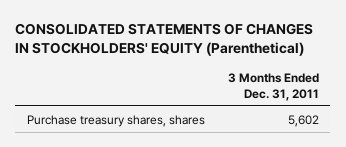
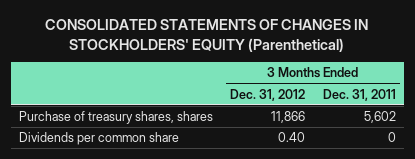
none -> [230,88,306,101] Dec. 31, 2012
[26,114,205,127] Purchase treasury shares, shares -> [19,111,214,125] Purchase of treasury shares, shares
none -> [19,132,180,146] Dividends per common share

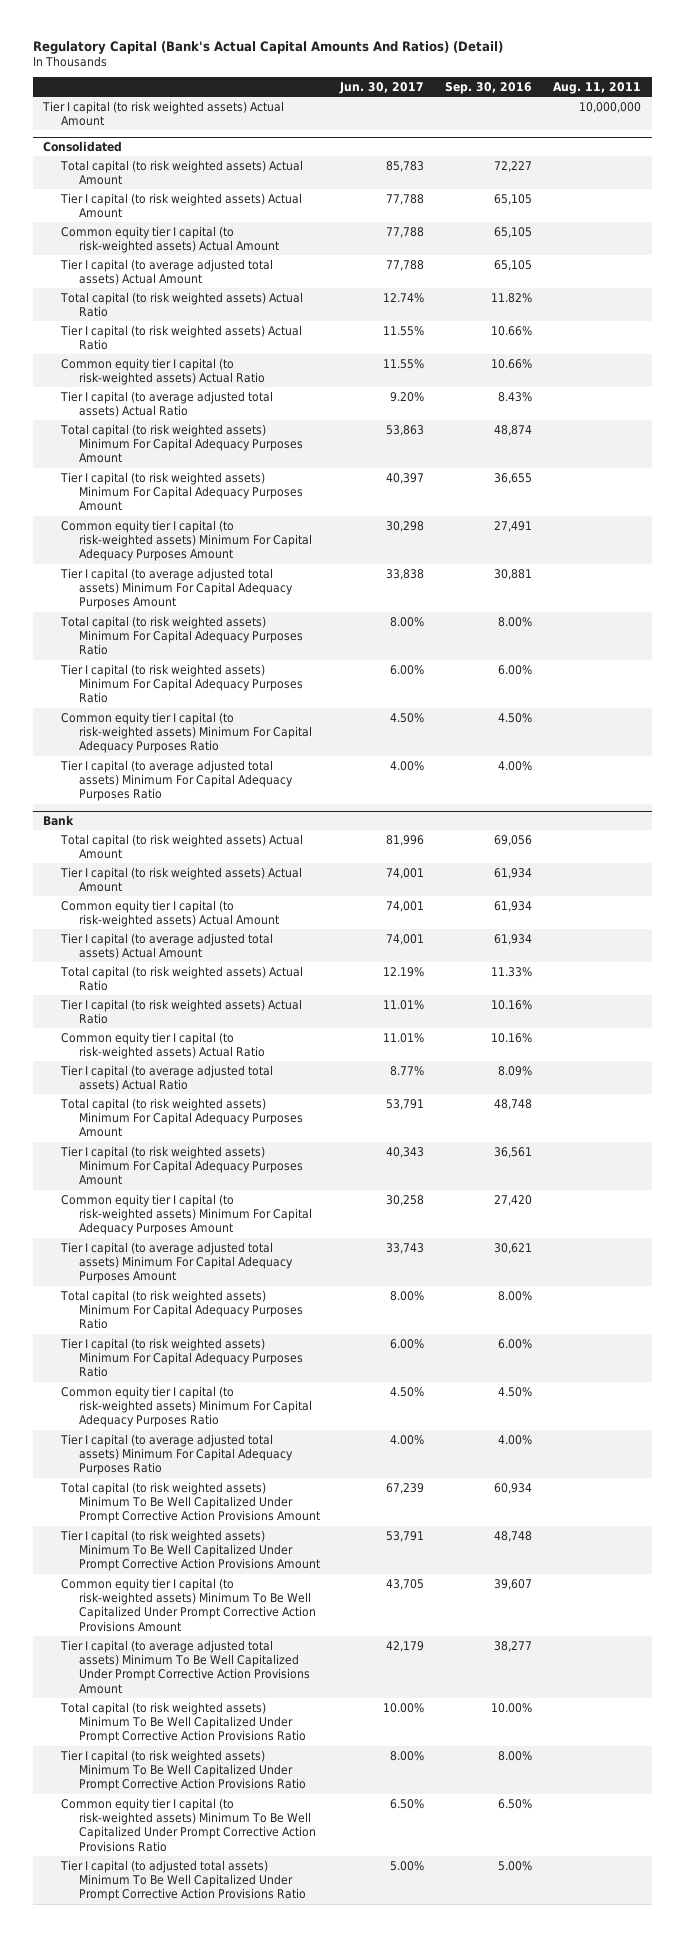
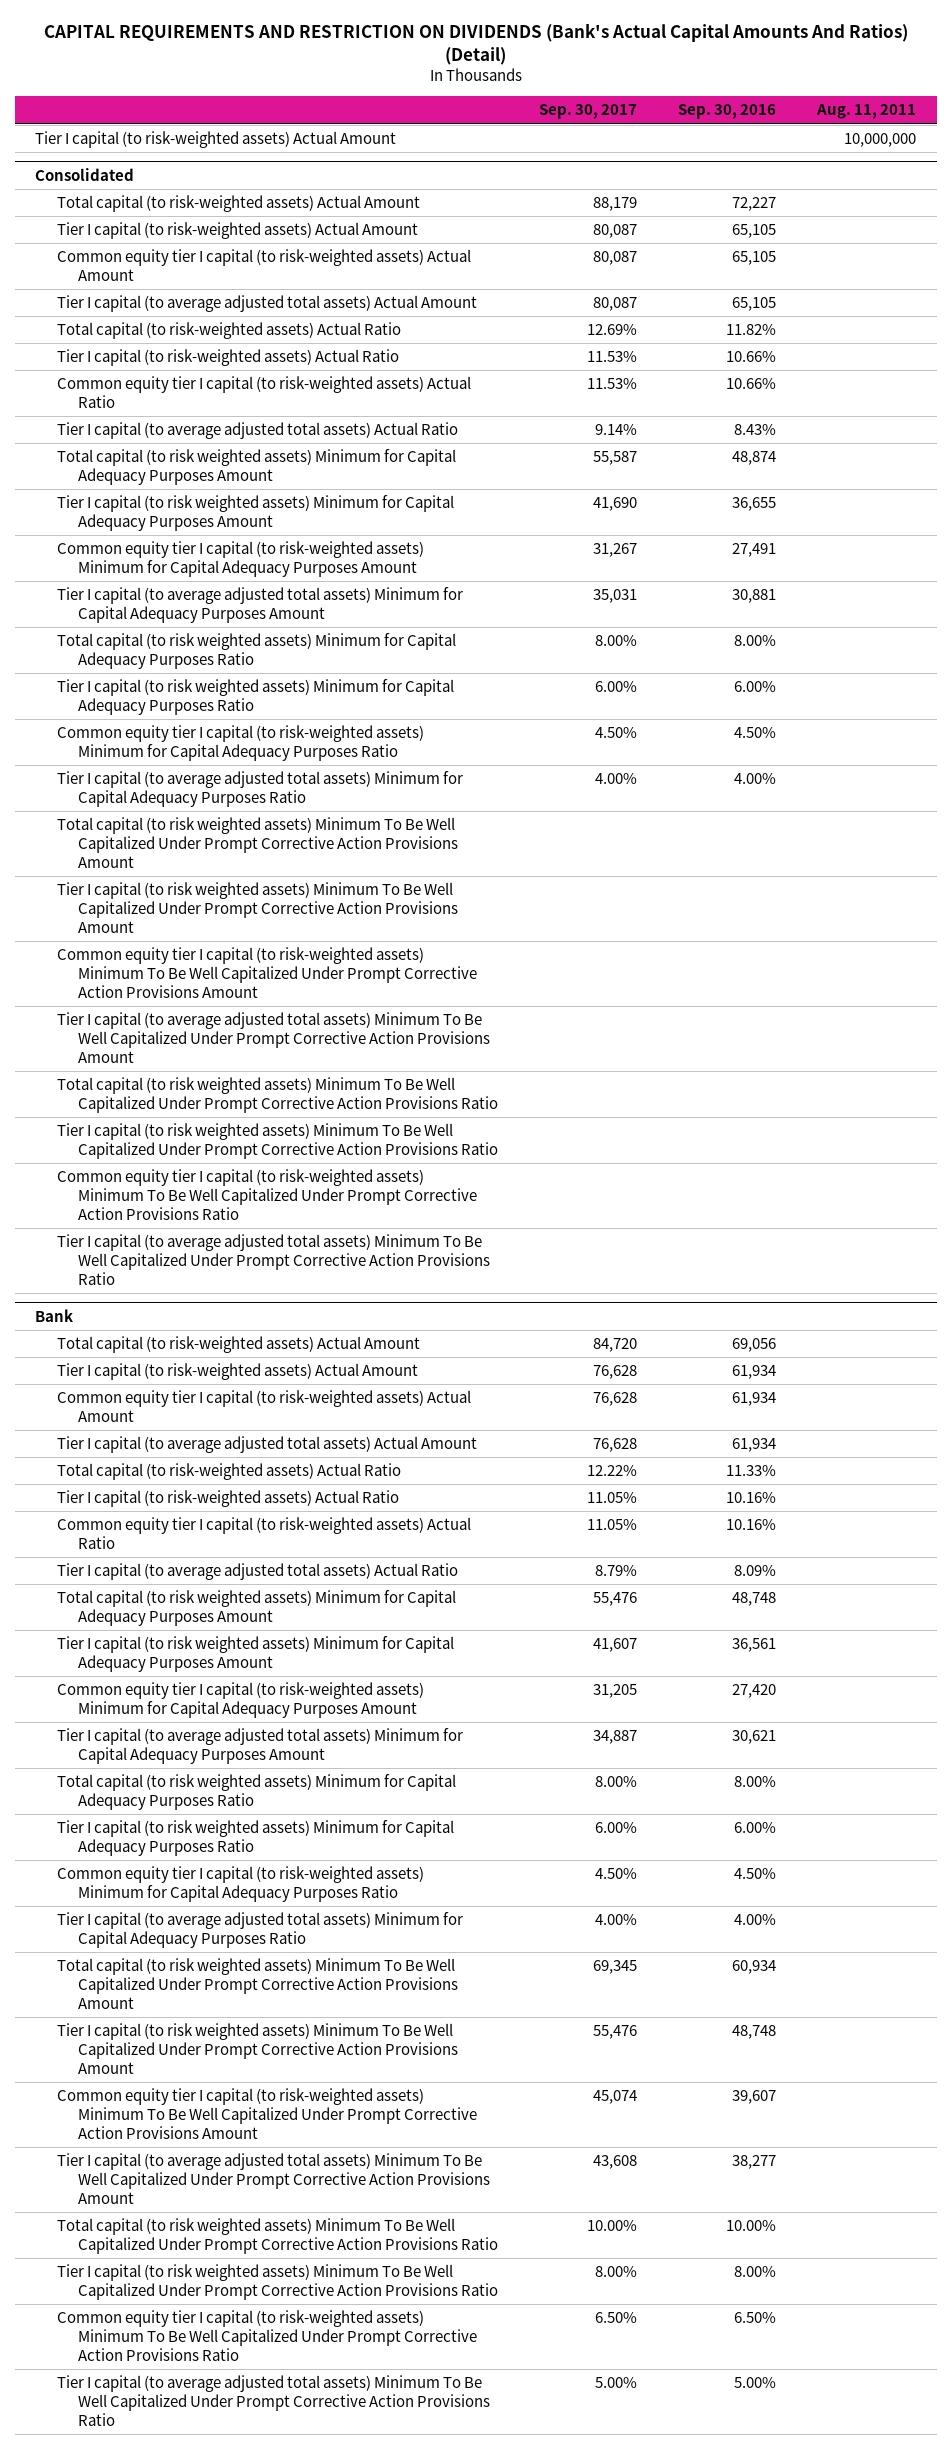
[32,40,503,54] Regulatory Capital (Bank's Actual Capital Amounts And Ratios) (Detail) -> [43,22,908,66] CAPITAL REQUIREMENTS AND RESTRICTION ON DIVIDENDS (Bank's Actual Capital Amounts And Ratios) (Detail)
[339,82,425,95] Jun. 30, 2017 -> none
none -> [539,104,638,120] Sep. 30, 2017
[42,100,285,126] Tier I capital (to risk weighted assets) Actual Amount -> [35,131,397,149] Tier I capital (to risk-weighted assets) Actual Amount
[59,159,303,185] Total capital (to risk weighted assets) Actual Amount -> [56,195,420,213] Total capital (to risk-weighted assets) Actual Amount
[59,192,302,218] Tier I capital (to risk weighted assets) Actual Amount -> [56,222,418,240] Tier I capital (to risk-weighted assets) Actual Amount
[59,291,303,317] Total capital (to risk weighted assets) Actual Ratio -> [56,322,401,340] Total capital (to risk-weighted assets) Actual Ratio
[59,324,302,350] Tier I capital (to risk weighted assets) Actual Ratio -> [56,349,399,367] Tier I capital (to risk-weighted assets) Actual Ratio
[59,423,303,464] Total capital (to risk weighted assets) Minimum For Capital Adequacy Purposes Amount -> [56,449,456,485] Total capital (to risk weighted assets) Minimum for Capital Adequacy Purposes Amount
[59,471,303,512] Tier I capital (to risk weighted assets) Minimum For Capital Adequacy Purposes Amount -> [56,495,454,531] Tier I capital (to risk weighted assets) Minimum for Capital Adequacy Purposes Amount
[60,519,312,562] Common equity tier I capital (to risk-weighted assets) Minimum For Capital Adequacy Purposes Amount -> [56,541,424,577] Common equity tier I capital (to risk-weighted assets) Minimum for Capital Adequacy Purposes Amount
[59,567,293,610] Tier I capital (to average adjusted total assets) Minimum For Capital Adequacy Purposes Amount -> [56,587,463,623] Tier I capital (to average adjusted total assets) Minimum for Capital Adequacy Purposes Amount
[59,615,303,656] Total capital (to risk weighted assets) Minimum For Capital Adequacy Purposes Ratio -> [56,633,456,669] Total capital (to risk weighted assets) Minimum for Capital Adequacy Purposes Ratio
[59,663,303,704] Tier I capital (to risk weighted assets) Minimum For Capital Adequacy Purposes Ratio -> [56,679,454,715] Tier I capital (to risk weighted assets) Minimum for Capital Adequacy Purposes Ratio
[60,711,312,754] Common equity tier I capital (to risk-weighted assets) Minimum For Capital Adequacy Purposes Ratio -> [56,725,424,761] Common equity tier I capital (to risk-weighted assets) Minimum for Capital Adequacy Purposes Ratio
[59,759,293,802] Tier I capital (to average adjusted total assets) Minimum For Capital Adequacy Purposes Ratio -> [56,771,463,807] Tier I capital (to average adjusted total assets) Minimum for Capital Adequacy Purposes Ratio
none -> [56,817,458,868] Total capital (to risk weighted assets) Minimum To Be Well Capitalized Under Prompt Corrective Action Provisions Amount
none -> [56,882,458,933] Tier I capital (to risk weighted assets) Minimum To Be Well Capitalized Under Prompt Corrective Action Provisions Amount
none -> [56,947,477,998] Common equity tier I capital (to risk-weighted assets) Minimum To Be Well Capitalized Under Prompt Corrective Action Provisions Amount
none -> [56,1012,490,1063] Tier I capital (to average adjusted total assets) Minimum To Be Well Capitalized Under Prompt Corrective Action Provisions Amount
none -> [56,1077,498,1113] Total capital (to risk weighted assets) Minimum To Be Well Capitalized Under Prompt Corrective Action Provisions Ratio
none -> [56,1123,498,1159] Tier I capital (to risk weighted assets) Minimum To Be Well Capitalized Under Prompt Corrective Action Provisions Ratio
none -> [56,1169,477,1220] Common equity tier I capital (to risk-weighted assets) Minimum To Be Well Capitalized Under Prompt Corrective Action Provisions Ratio
none -> [56,1234,490,1285] Tier I capital (to average adjusted total assets) Minimum To Be Well Capitalized Under Prompt Corrective Action Provisions Ratio
[59,833,303,859] Total capital (to risk weighted assets) Actual Amount -> [56,1336,420,1354] Total capital (to risk-weighted assets) Actual Amount
[59,866,302,892] Tier I capital (to risk weighted assets) Actual Amount -> [56,1363,418,1381] Tier I capital (to risk-weighted assets) Actual Amount
[59,965,303,991] Total capital (to risk weighted assets) Actual Ratio -> [56,1463,401,1481] Total capital (to risk-weighted assets) Actual Ratio
[59,998,302,1024] Tier I capital (to risk weighted assets) Actual Ratio -> [56,1490,399,1508] Tier I capital (to risk-weighted assets) Actual Ratio
[59,1097,303,1138] Total capital (to risk weighted assets) Minimum For Capital Adequacy Purposes Amount -> [56,1590,456,1626] Total capital (to risk weighted assets) Minimum for Capital Adequacy Purposes Amount
[59,1145,303,1186] Tier I capital (to risk weighted assets) Minimum For Capital Adequacy Purposes Amount -> [56,1636,454,1672] Tier I capital (to risk weighted assets) Minimum for Capital Adequacy Purposes Amount
[60,1193,312,1236] Common equity tier I capital (to risk-weighted assets) Minimum For Capital Adequacy Purposes Amount -> [56,1682,424,1718] Common equity tier I capital (to risk-weighted assets) Minimum for Capital Adequacy Purposes Amount
[59,1241,293,1284] Tier I capital (to average adjusted total assets) Minimum For Capital Adequacy Purposes Amount -> [56,1728,463,1764] Tier I capital (to average adjusted total assets) Minimum for Capital Adequacy Purposes Amount
[59,1289,303,1330] Total capital (to risk weighted assets) Minimum For Capital Adequacy Purposes Ratio -> [56,1774,456,1810] Total capital (to risk weighted assets) Minimum for Capital Adequacy Purposes Ratio
[59,1337,303,1378] Tier I capital (to risk weighted assets) Minimum For Capital Adequacy Purposes Ratio -> [56,1820,454,1856] Tier I capital (to risk weighted assets) Minimum for Capital Adequacy Purposes Ratio
[60,1385,312,1428] Common equity tier I capital (to risk-weighted assets) Minimum For Capital Adequacy Purposes Ratio -> [56,1866,424,1902] Common equity tier I capital (to risk-weighted assets) Minimum for Capital Adequacy Purposes Ratio
[59,1433,293,1476] Tier I capital (to average adjusted total assets) Minimum For Capital Adequacy Purposes Ratio -> [56,1912,463,1948] Tier I capital (to average adjusted total assets) Minimum for Capital Adequacy Purposes Ratio
[59,1859,306,1902] Tier I capital (to adjusted total assets) Minimum To Be Well Capitalized Under Prompt Corrective Action Provisions Ratio -> [56,2375,490,2426] Tier I capital (to average adjusted total assets) Minimum To Be Well Capitalized Under Prompt Corrective Action Provisions Ratio

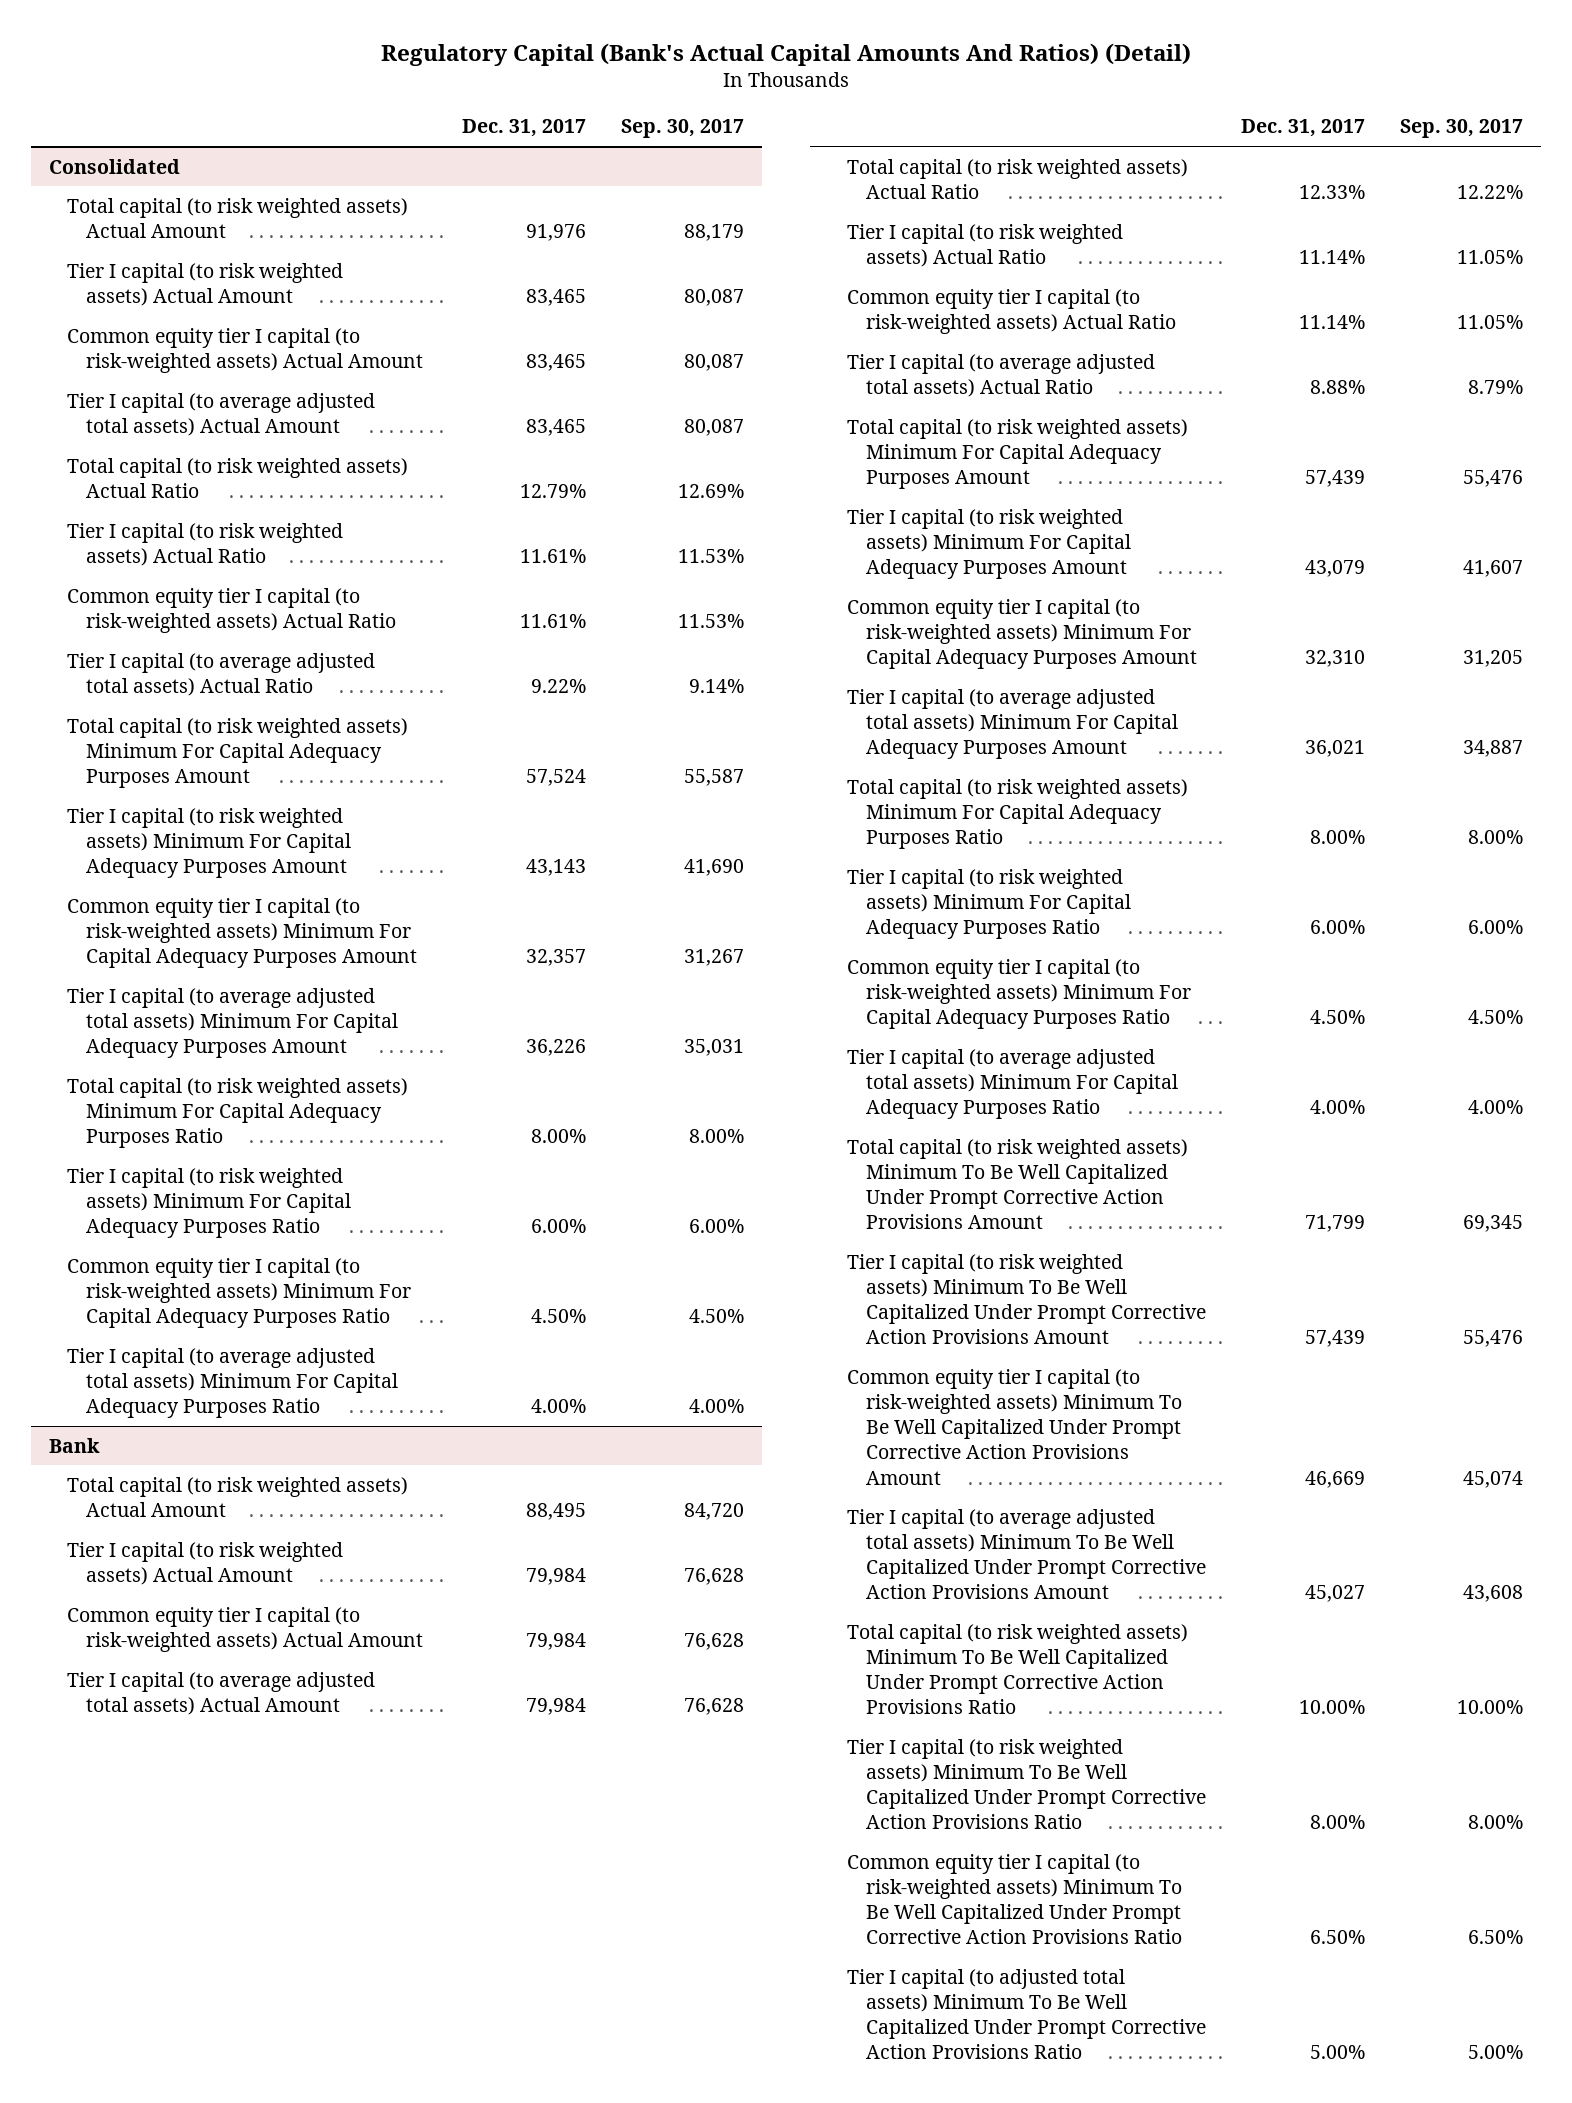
[43,22,908,66] CAPITAL REQUIREMENTS AND RESTRICTION ON DIVIDENDS (Bank's Actual Capital Amounts And Ratios) (Detail) -> [380,43,1191,67] Regulatory Capital (Bank's Actual Capital Amounts And Ratios) (Detail)
[678,104,777,120] Sep. 30, 2016 -> none
[816,104,917,120] Aug. 11, 2011 -> none
none -> [461,119,586,138] Dec. 31, 2017
[35,131,397,149] Tier I capital (to risk-weighted assets) Actual Amount -> none
[56,195,420,213] Total capital (to risk-weighted assets) Actual Amount -> [67,197,409,238] Total capital (to risk weighted assets) Actual Amount
[56,222,418,240] Tier I capital (to risk-weighted assets) Actual Amount -> [67,262,344,306] Tier I capital (to risk weighted assets) Actual Amount
[56,322,401,340] Total capital (to risk-weighted assets) Actual Ratio -> [67,457,409,498] Total capital (to risk weighted assets) Actual Ratio
[56,349,399,367] Tier I capital (to risk-weighted assets) Actual Ratio -> [67,522,344,566] Tier I capital (to risk weighted assets) Actual Ratio
[56,817,458,868] Total capital (to risk weighted assets) Minimum To Be Well Capitalized Under Prompt Corrective Action Provisions Amount -> none
[56,882,458,933] Tier I capital (to risk weighted assets) Minimum To Be Well Capitalized Under Prompt Corrective Action Provisions Amount -> none
[56,947,477,998] Common equity tier I capital (to risk-weighted assets) Minimum To Be Well Capitalized Under Prompt Corrective Action Provisions Amount -> none
[56,1012,490,1063] Tier I capital (to average adjusted total assets) Minimum To Be Well Capitalized Under Prompt Corrective Action Provisions Amount -> none
[56,1077,498,1113] Total capital (to risk weighted assets) Minimum To Be Well Capitalized Under Prompt Corrective Action Provisions Ratio -> none
[56,1123,498,1159] Tier I capital (to risk weighted assets) Minimum To Be Well Capitalized Under Prompt Corrective Action Provisions Ratio -> none
[56,1169,477,1220] Common equity tier I capital (to risk-weighted assets) Minimum To Be Well Capitalized Under Prompt Corrective Action Provisions Ratio -> none
[56,1234,490,1285] Tier I capital (to average adjusted total assets) Minimum To Be Well Capitalized Under Prompt Corrective Action Provisions Ratio -> none
[56,449,456,485] Total capital (to risk weighted assets) Minimum for Capital Adequacy Purposes Amount -> [67,717,409,789] Total capital (to risk weighted assets) Minimum For Capital Adequacy Purposes Amount
[56,495,454,531] Tier I capital (to risk weighted assets) Minimum for Capital Adequacy Purposes Amount -> [67,807,352,879] Tier I capital (to risk weighted assets) Minimum For Capital Adequacy Purposes Amount
[56,541,424,577] Common equity tier I capital (to risk-weighted assets) Minimum for Capital Adequacy Purposes Amount -> [67,897,418,969] Common equity tier I capital (to risk-weighted assets) Minimum For Capital Adequacy Purposes Amount
[56,587,463,623] Tier I capital (to average adjusted total assets) Minimum for Capital Adequacy Purposes Amount -> [67,987,399,1059] Tier I capital (to average adjusted total assets) Minimum For Capital Adequacy Purposes Amount
[56,633,456,669] Total capital (to risk weighted assets) Minimum for Capital Adequacy Purposes Ratio -> [67,1077,409,1149] Total capital (to risk weighted assets) Minimum For Capital Adequacy Purposes Ratio
[56,679,454,715] Tier I capital (to risk weighted assets) Minimum for Capital Adequacy Purposes Ratio -> [67,1167,352,1239] Tier I capital (to risk weighted assets) Minimum For Capital Adequacy Purposes Ratio
[56,725,424,761] Common equity tier I capital (to risk-weighted assets) Minimum for Capital Adequacy Purposes Ratio -> [67,1257,412,1329] Common equity tier I capital (to risk-weighted assets) Minimum For Capital Adequacy Purposes Ratio
[56,771,463,807] Tier I capital (to average adjusted total assets) Minimum for Capital Adequacy Purposes Ratio -> [67,1347,399,1419] Tier I capital (to average adjusted total assets) Minimum For Capital Adequacy Purposes Ratio
[56,1336,420,1354] Total capital (to risk-weighted assets) Actual Amount -> [67,1476,409,1517] Total capital (to risk weighted assets) Actual Amount
[56,1363,418,1381] Tier I capital (to risk-weighted assets) Actual Amount -> [67,1541,344,1585] Tier I capital (to risk weighted assets) Actual Amount
[56,1463,401,1481] Total capital (to risk-weighted assets) Actual Ratio -> [846,158,1188,199] Total capital (to risk weighted assets) Actual Ratio
[56,1490,399,1508] Tier I capital (to risk-weighted assets) Actual Ratio -> [846,223,1123,267] Tier I capital (to risk weighted assets) Actual Ratio
[56,1590,456,1626] Total capital (to risk weighted assets) Minimum for Capital Adequacy Purposes Amount -> [846,418,1188,490] Total capital (to risk weighted assets) Minimum For Capital Adequacy Purposes Amount
[56,1636,454,1672] Tier I capital (to risk weighted assets) Minimum for Capital Adequacy Purposes Amount -> [846,508,1131,580] Tier I capital (to risk weighted assets) Minimum For Capital Adequacy Purposes Amount
[56,1682,424,1718] Common equity tier I capital (to risk-weighted assets) Minimum for Capital Adequacy Purposes Amount -> [846,598,1197,670] Common equity tier I capital (to risk-weighted assets) Minimum For Capital Adequacy Purposes Amount
[56,1728,463,1764] Tier I capital (to average adjusted total assets) Minimum for Capital Adequacy Purposes Amount -> [846,688,1178,760] Tier I capital (to average adjusted total assets) Minimum For Capital Adequacy Purposes Amount
[56,1774,456,1810] Total capital (to risk weighted assets) Minimum for Capital Adequacy Purposes Ratio -> [846,778,1188,850] Total capital (to risk weighted assets) Minimum For Capital Adequacy Purposes Ratio
[56,1820,454,1856] Tier I capital (to risk weighted assets) Minimum for Capital Adequacy Purposes Ratio -> [846,868,1131,940] Tier I capital (to risk weighted assets) Minimum For Capital Adequacy Purposes Ratio
[56,1866,424,1902] Common equity tier I capital (to risk-weighted assets) Minimum for Capital Adequacy Purposes Ratio -> [846,958,1191,1030] Common equity tier I capital (to risk-weighted assets) Minimum For Capital Adequacy Purposes Ratio
[56,1912,463,1948] Tier I capital (to average adjusted total assets) Minimum for Capital Adequacy Purposes Ratio -> [846,1048,1178,1120] Tier I capital (to average adjusted total assets) Minimum For Capital Adequacy Purposes Ratio
[56,2375,490,2426] Tier I capital (to average adjusted total assets) Minimum To Be Well Capitalized Under Prompt Corrective Action Provisions Ratio -> [846,1968,1206,2060] Tier I capital (to adjusted total assets) Minimum To Be Well Capitalized Under Prompt Corrective Action Provisions Ratio

